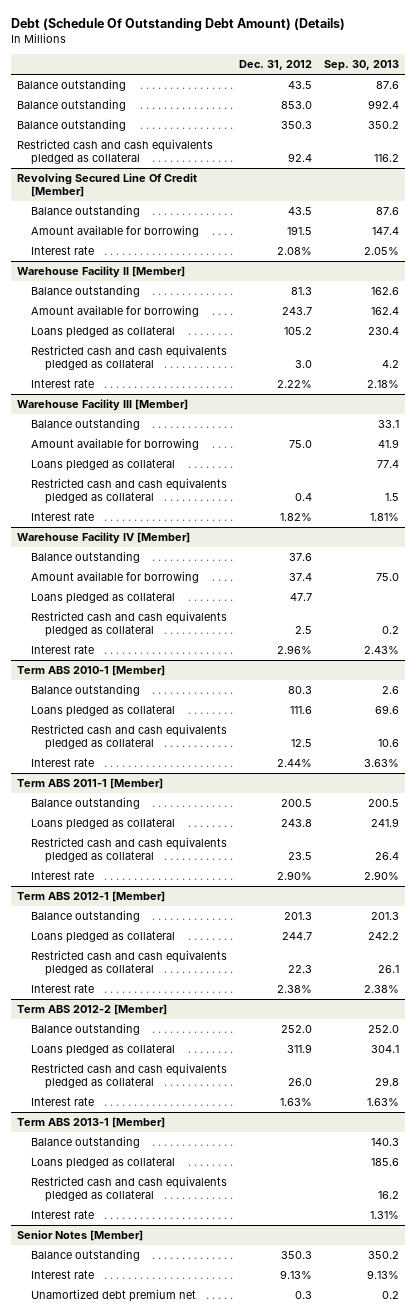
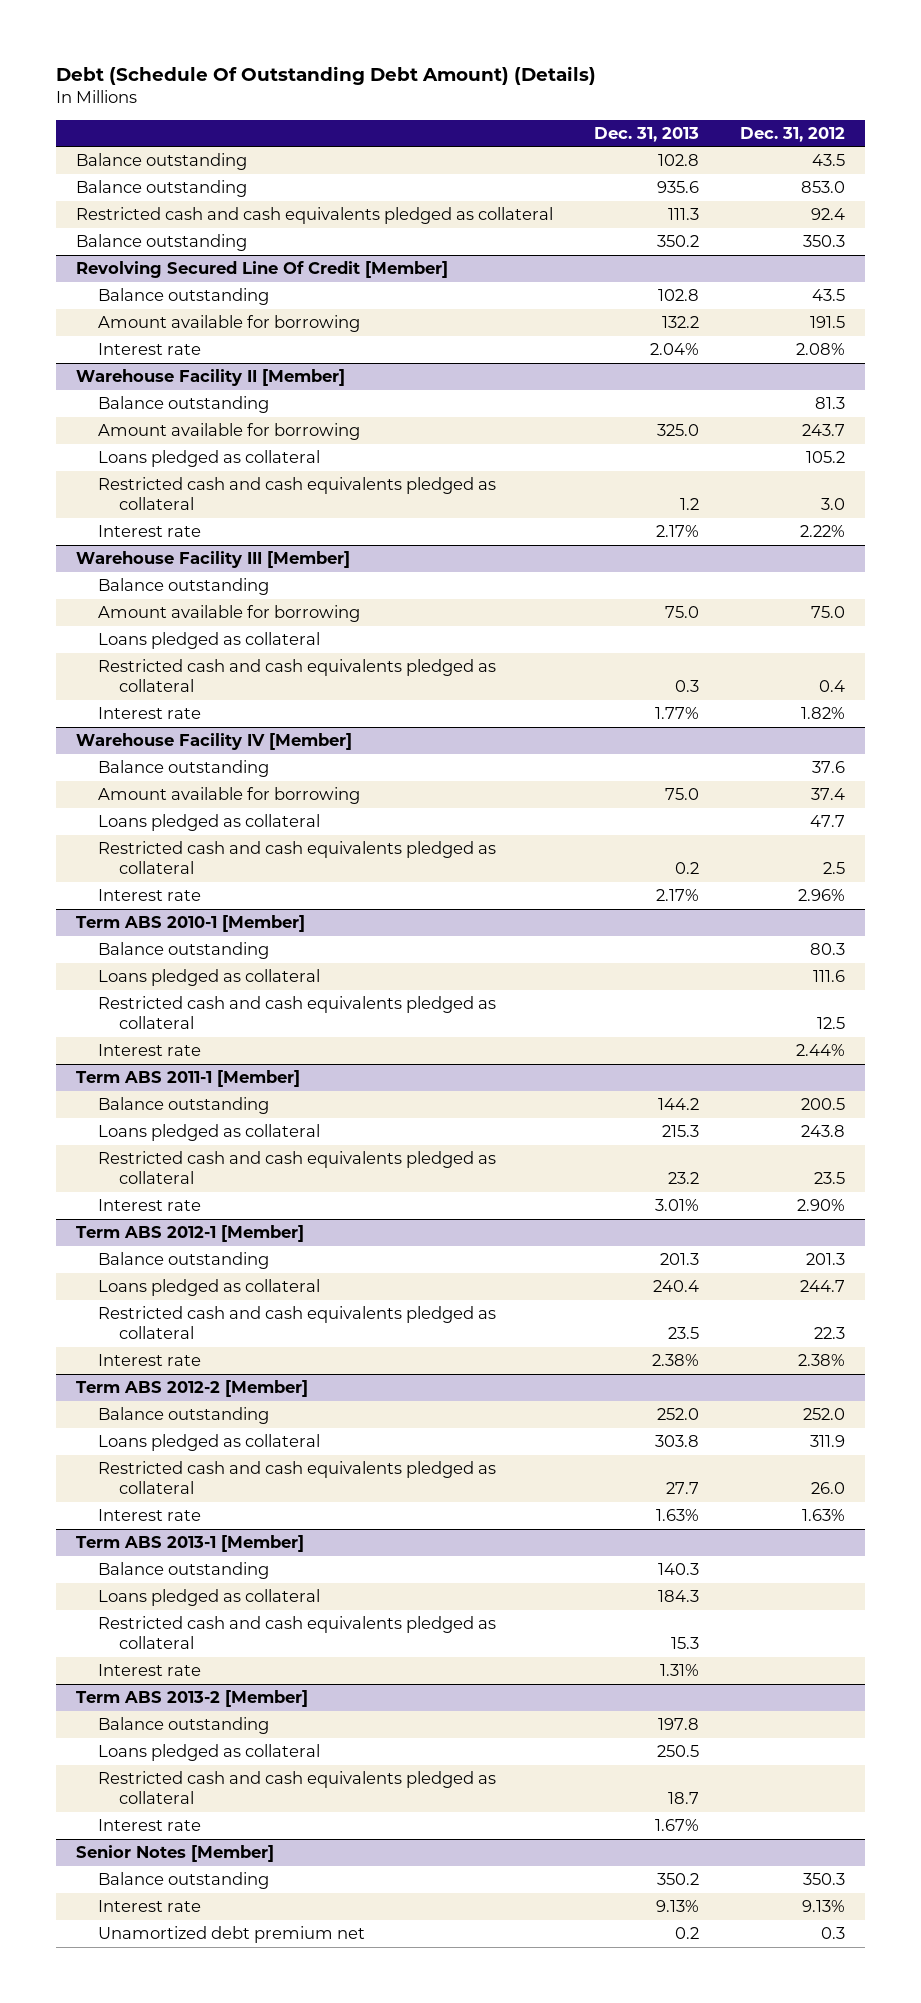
[324,60,400,72] Sep. 30, 2013 -> none
none -> [594,126,700,142] Dec. 31, 2013
[17,118,127,131] Balance outstanding -> [76,234,248,252] Balance outstanding
none -> [76,1690,309,1708] Term ABS 2013-2 [Member]
none -> [97,1717,269,1735] Balance outstanding
none -> [97,1744,320,1762] Loans pledged as collateral
none -> [97,1771,496,1805] Restricted cash and cash equivalents pledged as collateral
none -> [97,1819,201,1832] Interest rate

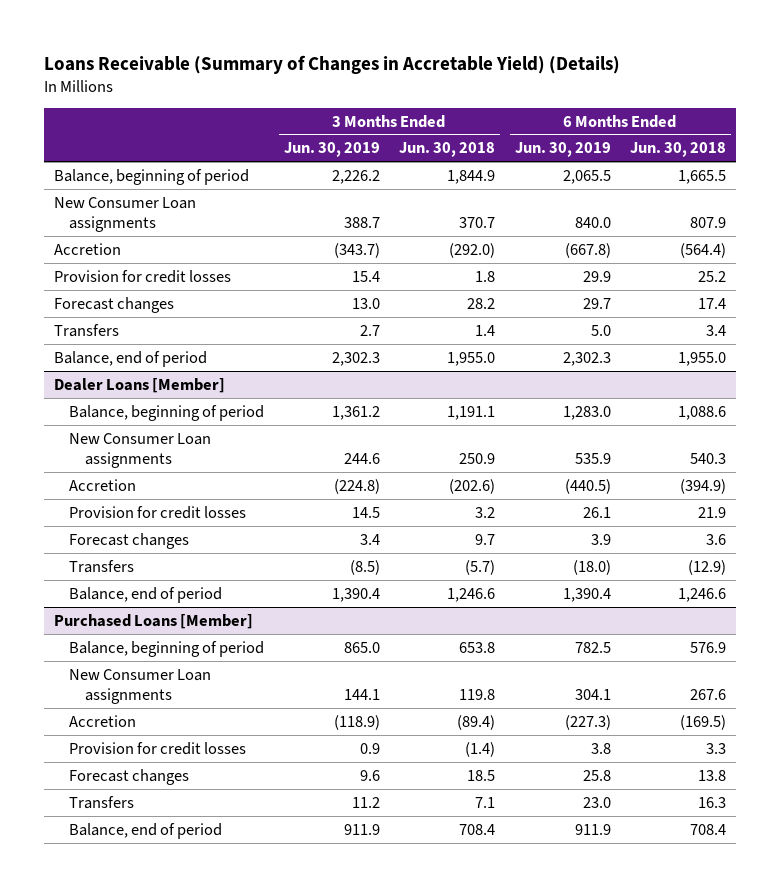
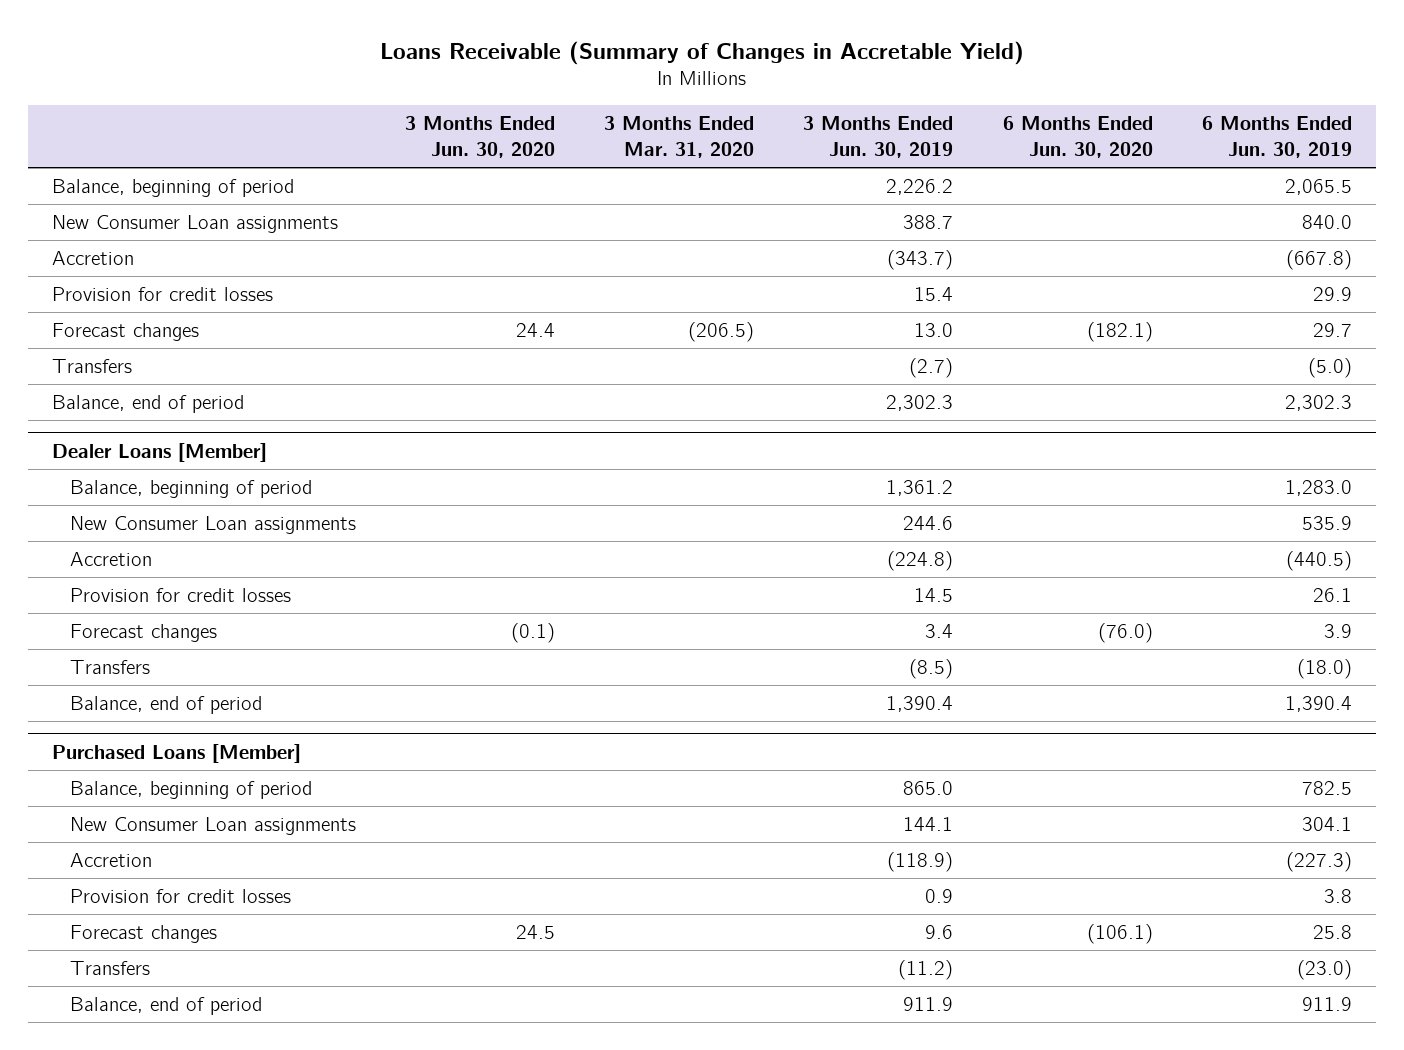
[44,54,621,74] Loans Receivable (Summary of Changes in Accretable Yield) (Details) -> [379,40,1024,65] Loans Receivable (Summary of Changes in Accretable Yield)
[399,142,496,158] Jun. 30, 2018 -> none
[629,142,726,158] Jun. 30, 2018 -> none
none -> [405,116,556,158] 3 Months Ended Jun. 30, 2020
none -> [604,116,755,158] 3 Months Ended Mar. 31, 2020
none -> [1002,116,1153,158] 6 Months Ended Jun. 30, 2020
[359,324,380,336] 2.7 -> [909,357,954,378] (2.7)
[590,324,611,336] 5.0 -> [1307,357,1352,378] (5.0)
[351,796,380,808] 11.2 -> [898,959,954,980] (11.2)
[582,796,611,808] 23.0 -> [1296,959,1352,980] (23.0)

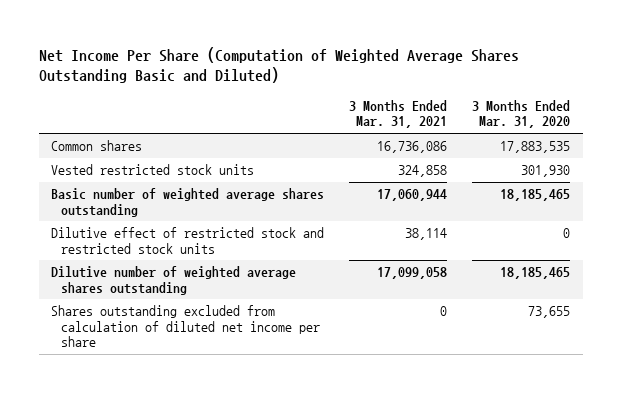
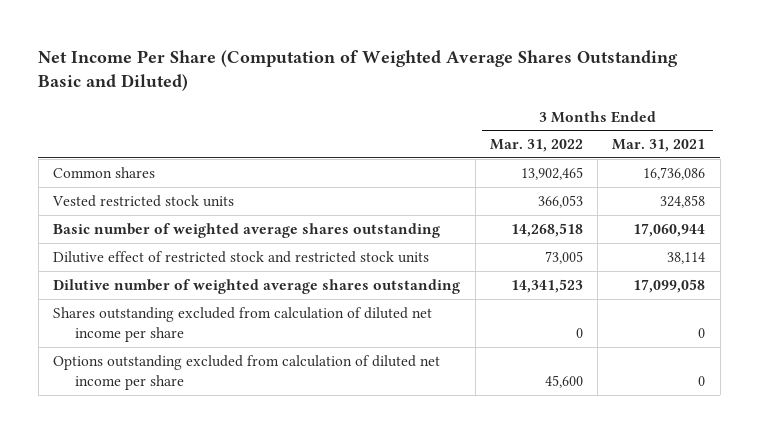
[472,100,571,129] 3 Months Ended Mar. 31, 2020 -> none
none -> [489,139,583,153] Mar. 31, 2022
none -> [53,354,441,390] Options outstanding excluded from calculation of diluted net income per share

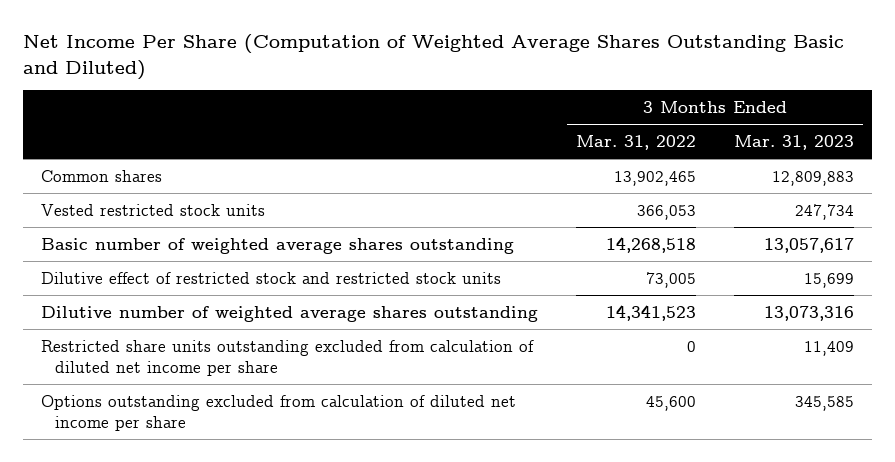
[612,139,706,153] Mar. 31, 2021 -> none
none -> [733,134,854,150] Mar. 31, 2023
[53,306,433,342] Shares outstanding excluded from calculation of diluted net income per share -> [41,339,535,377] Restricted share units outstanding excluded from calculation of diluted net income per share

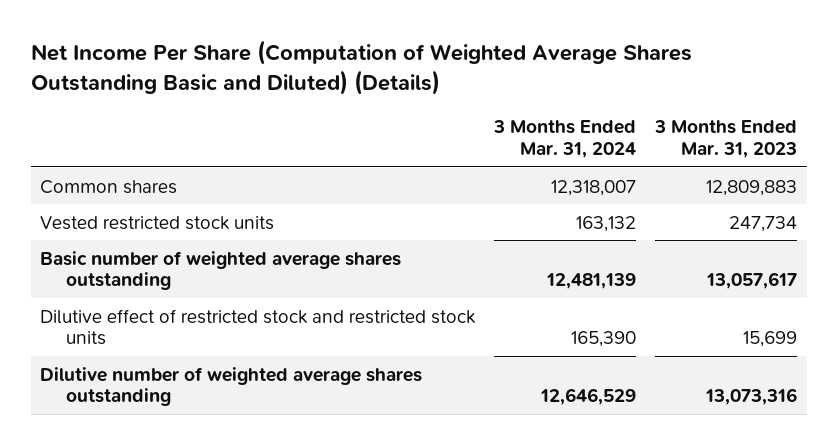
[22,34,844,80] Net Income Per Share (Computation of Weighted Average Shares Outstanding Basic and Diluted) -> [30,40,692,95] Net Income Per Share (Computation of Weighted Average Shares Outstanding Basic and Diluted) (Details)
[575,134,696,150] Mar. 31, 2022 -> none
none -> [493,120,637,158] 3 Months Ended Mar. 31, 2024
[41,339,535,377] Restricted share units outstanding excluded from calculation of diluted net income per share -> none
[41,394,517,432] Options outstanding excluded from calculation of diluted net income per share -> none

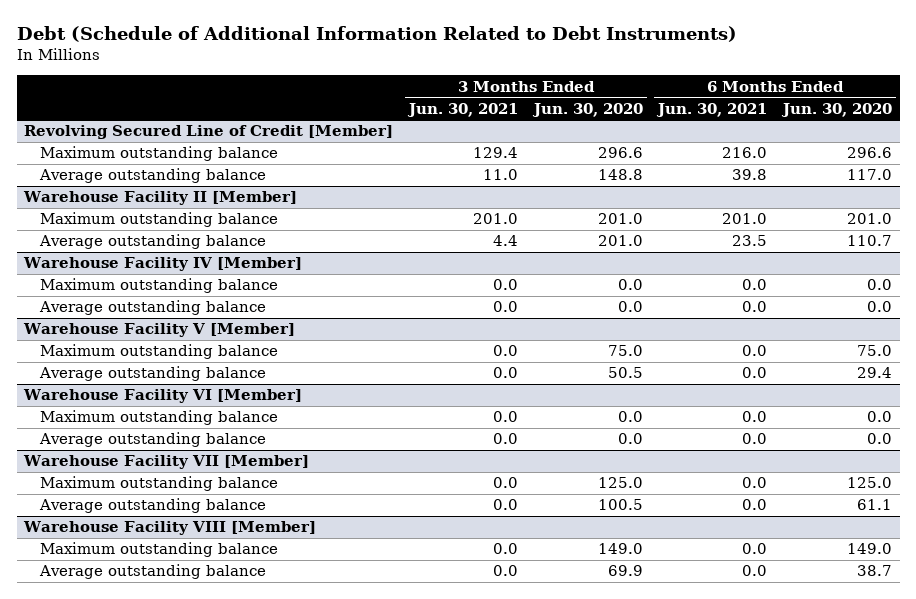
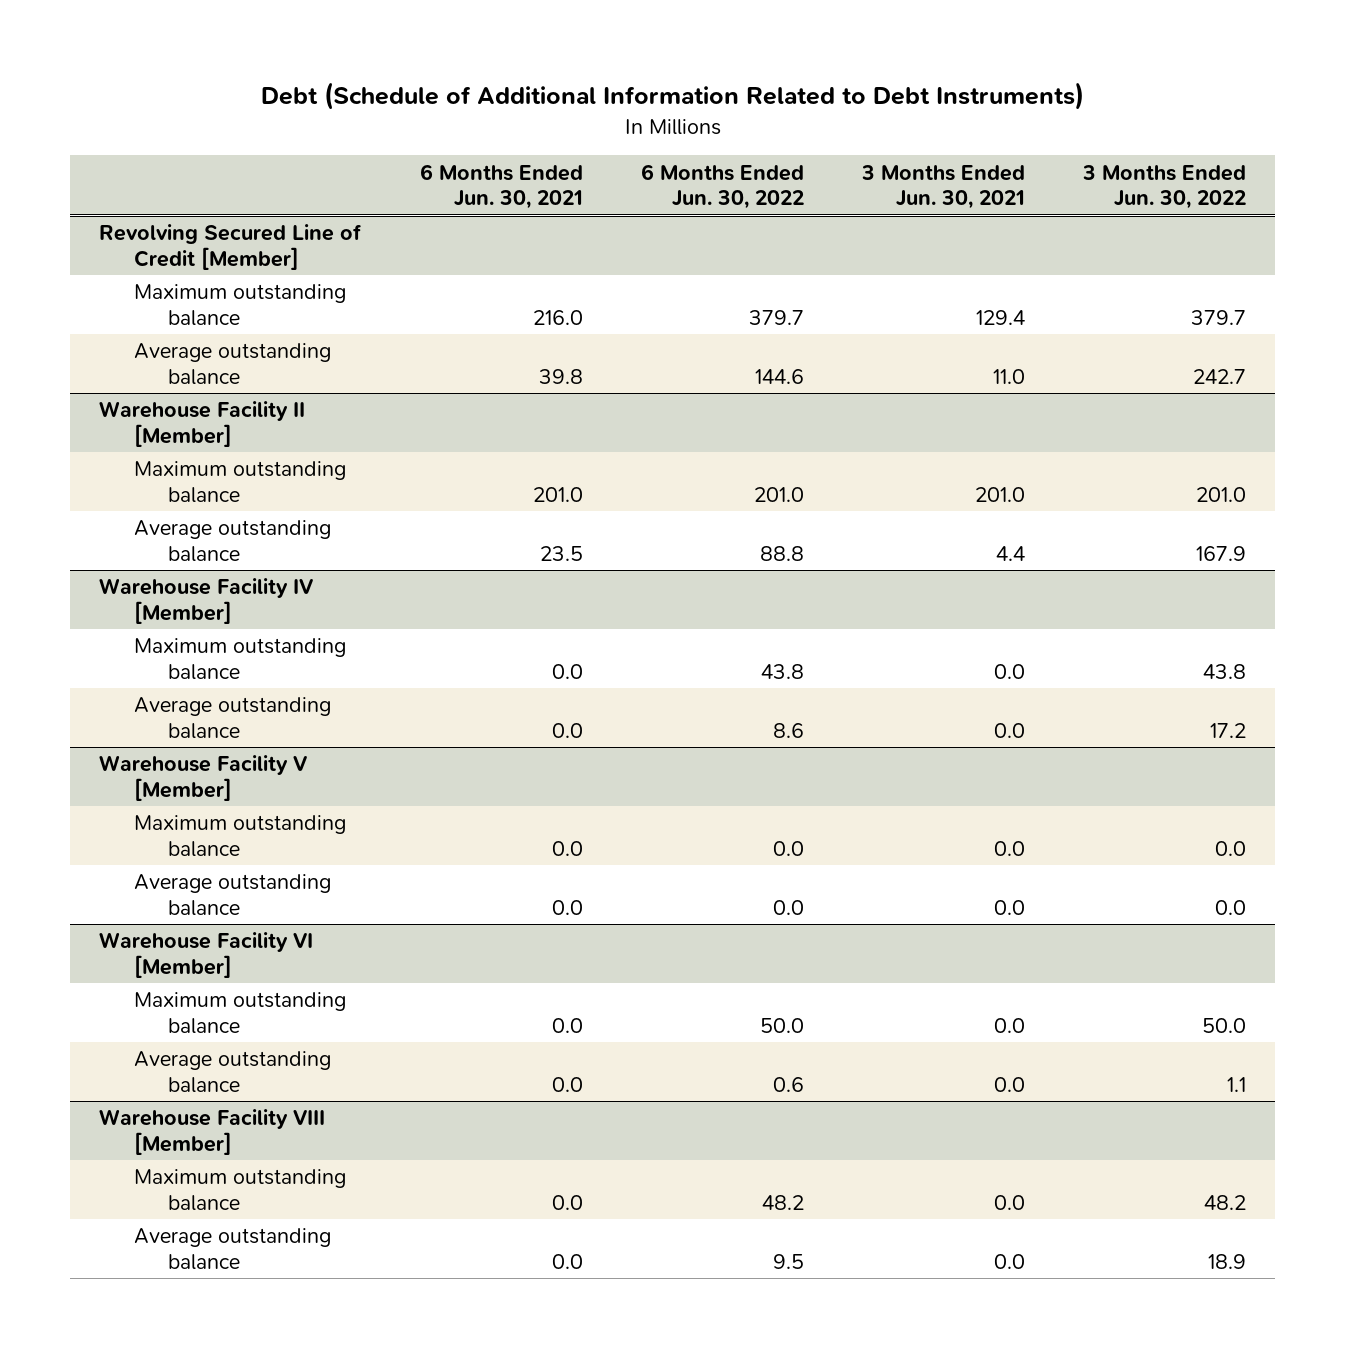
[531,102,643,117] Jun. 30, 2020 -> none
[780,102,892,117] Jun. 30, 2020 -> none
none -> [640,163,804,209] 6 Months Ended Jun. 30, 2022
none -> [1081,164,1246,209] 3 Months Ended Jun. 30, 2022
[23,455,310,470] Warehouse Facility VII [Member] -> none
[39,476,278,492] Maximum outstanding balance -> none
[38,498,266,514] Average outstanding balance -> none

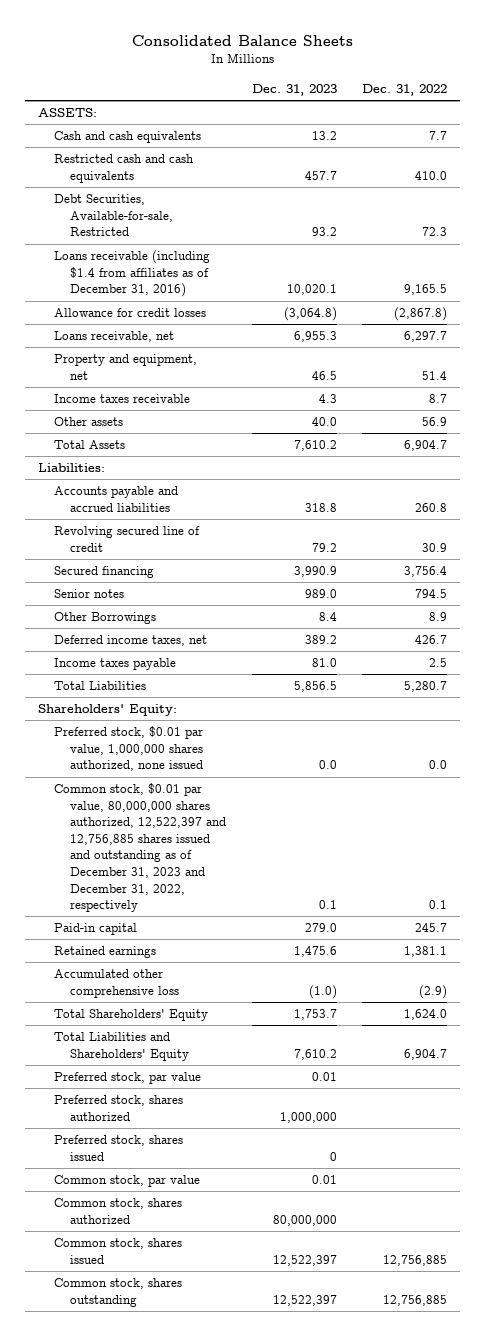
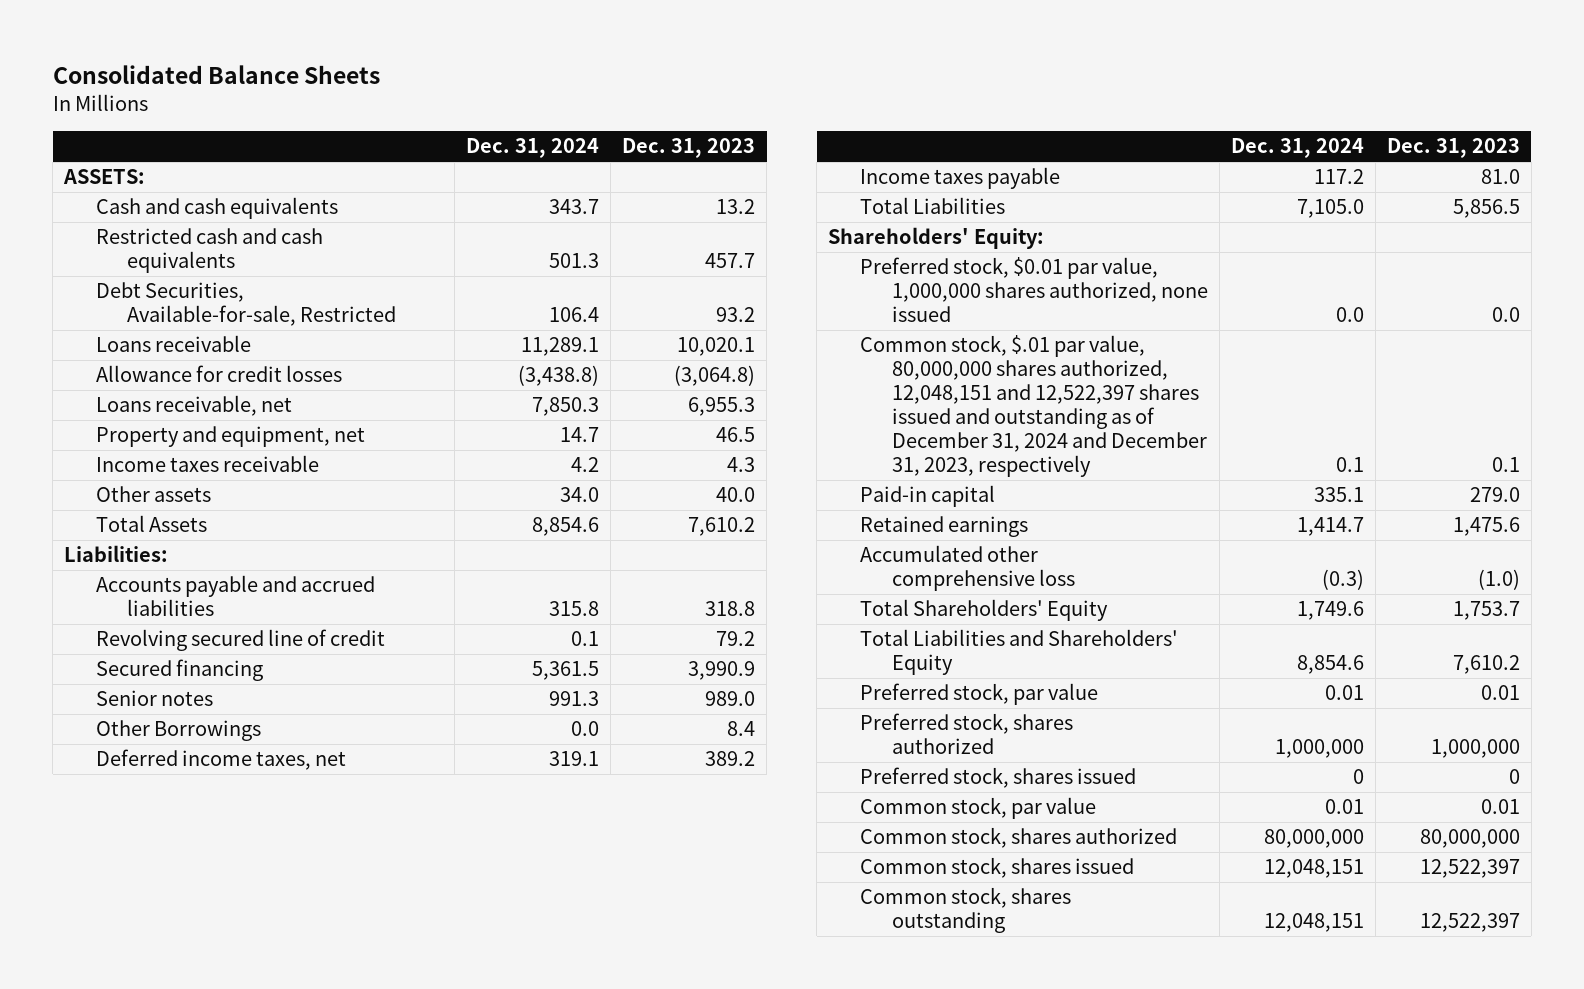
[362,83,448,96] Dec. 31, 2022 -> none
none -> [466,138,600,159] Dec. 31, 2024
[54,250,211,298] Loans receivable (including $1.4 from affiliates as of December 31, 2016) -> [95,335,251,353] Loans receivable
[54,783,227,913] Common stock, $0.01 par value, 80,000,000 shares authorized, 12,522,397 and 12,756,885 shares issued and outstanding as of December 31, 2023 and December 31, 2022, respectively -> [860,335,1207,478] Common stock, $.01 par value, 80,000,000 shares authorized, 12,048,151 and 12,522,397 shares issued and outstanding as of December 31, 2024 and December 31, 2023, respectively

